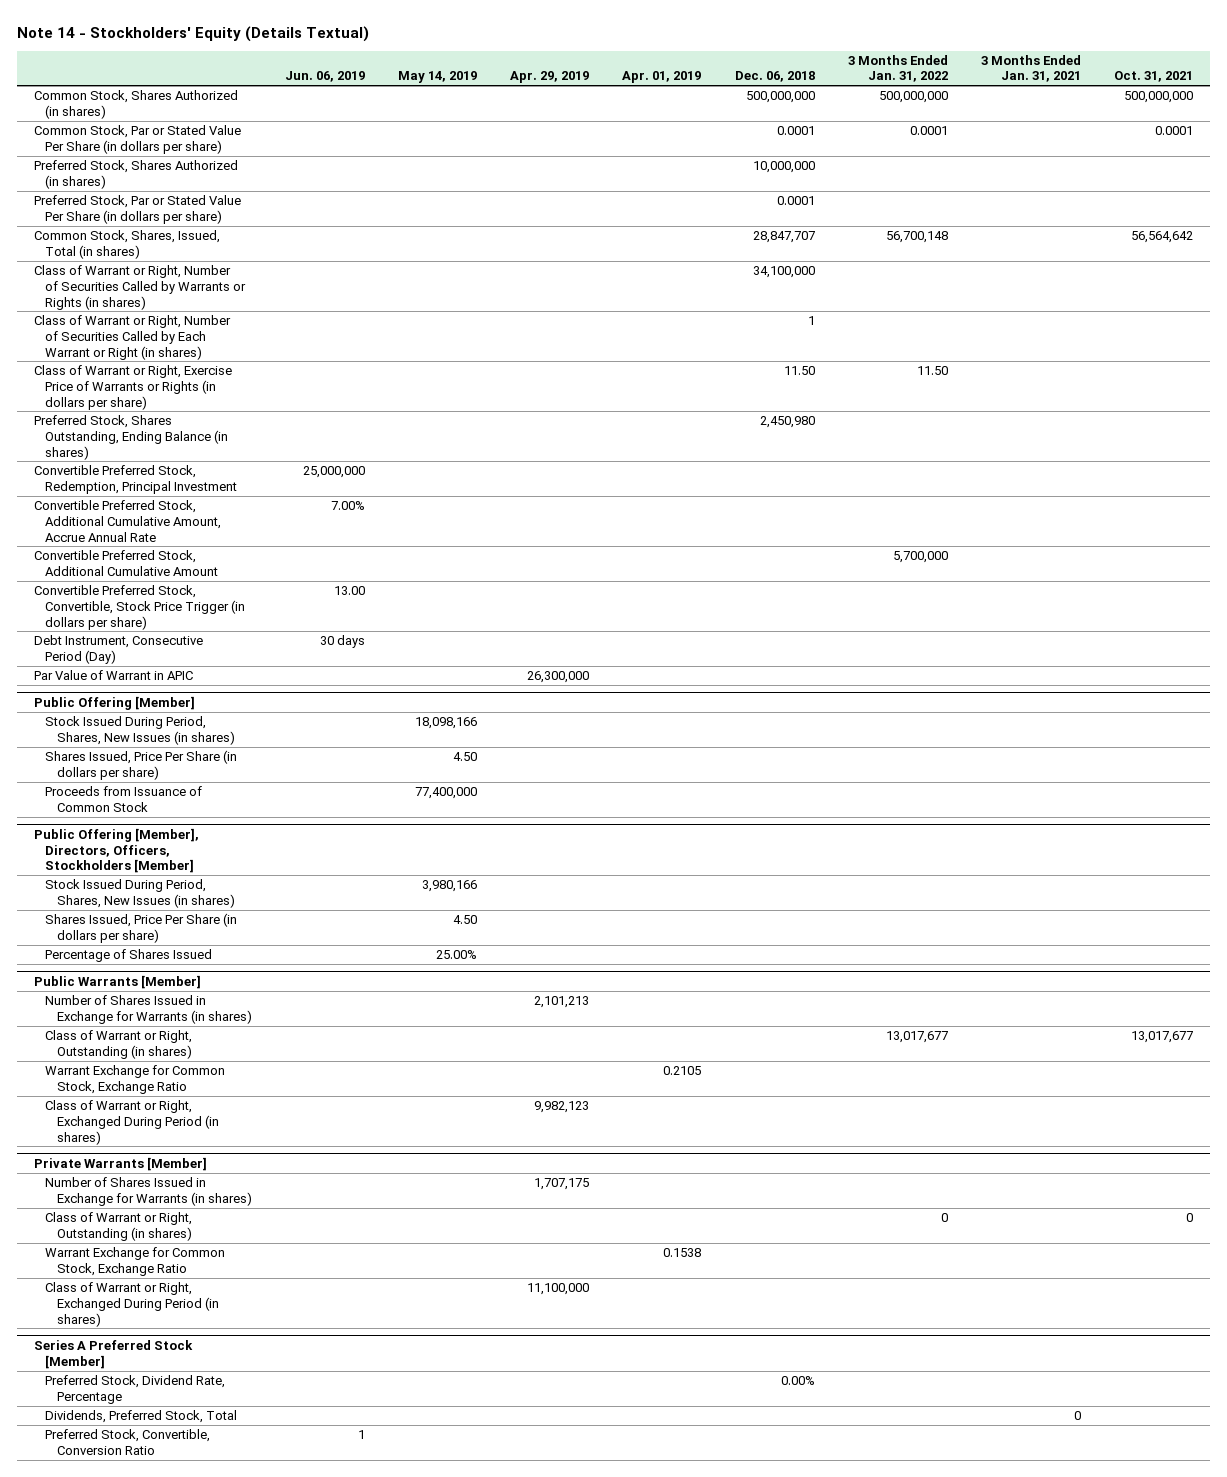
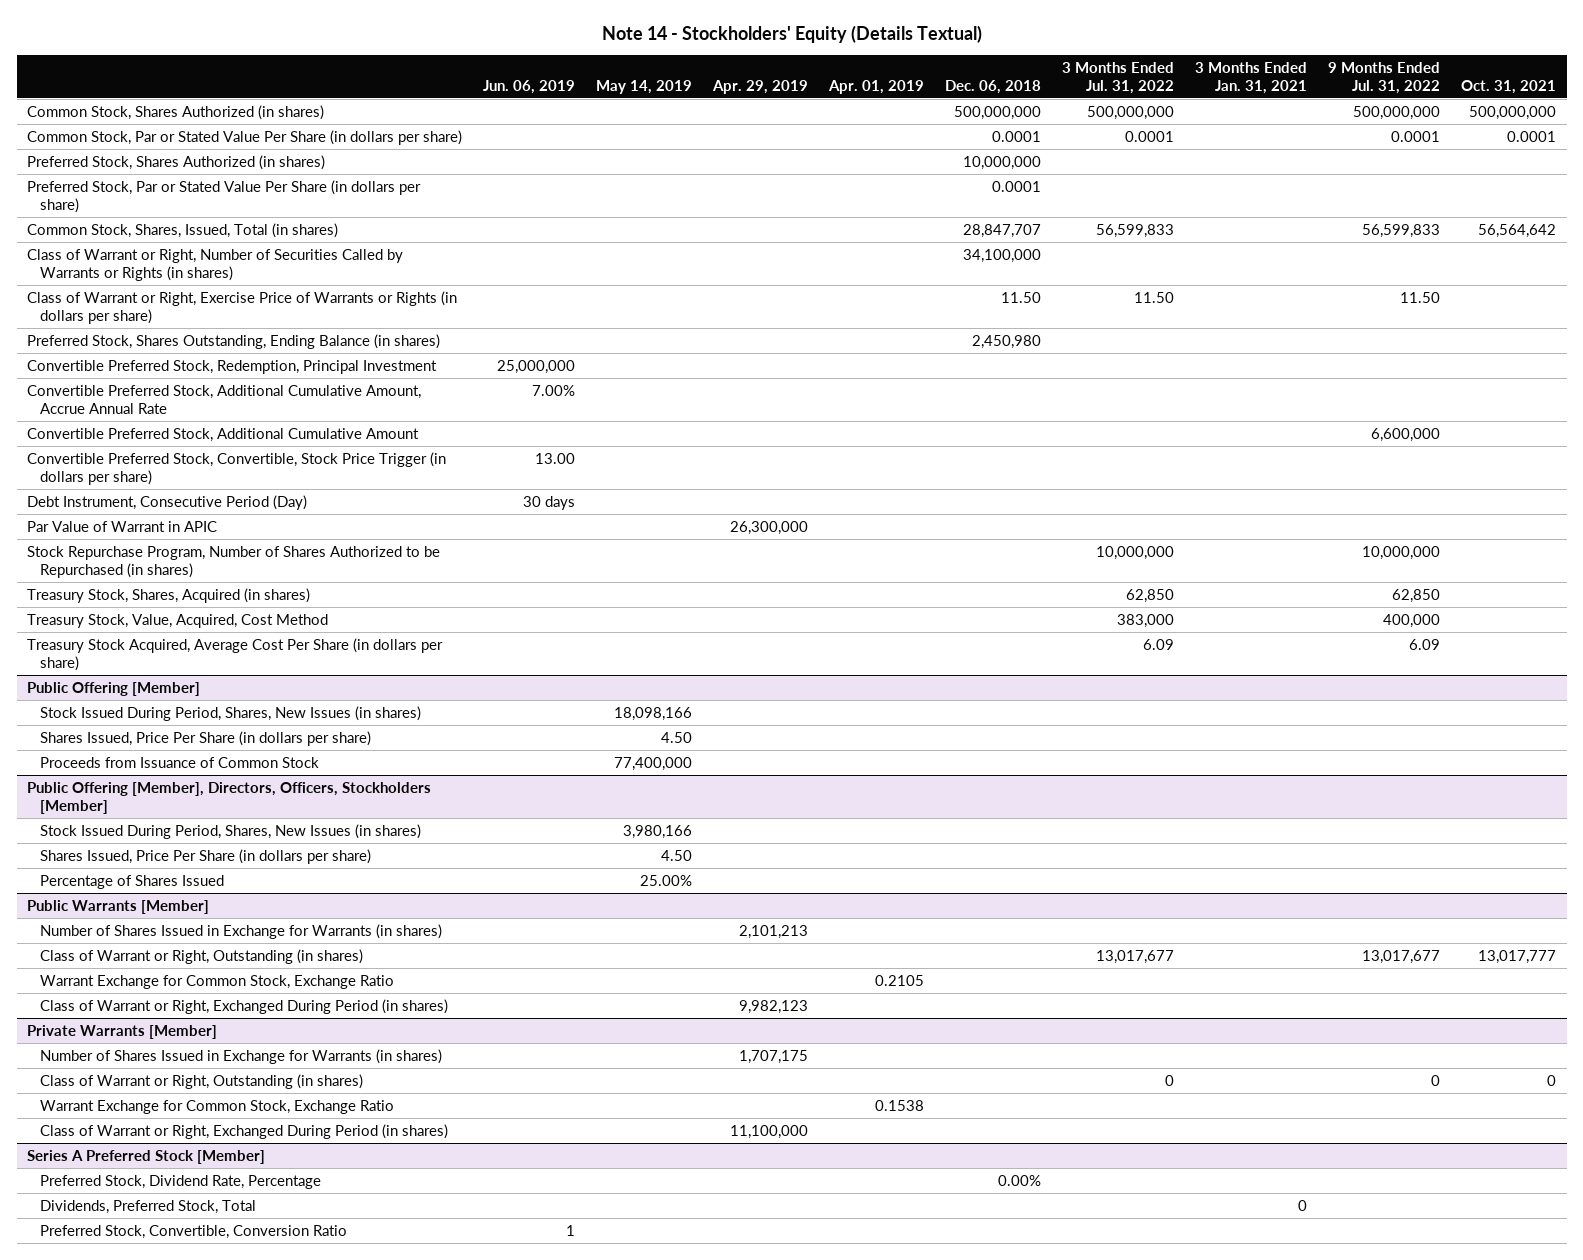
[847,54,948,83] 3 Months Ended Jan. 31, 2022 -> none
none -> [1062,61,1175,94] 3 Months Ended Jul. 31, 2022
none -> [1328,61,1441,94] 9 Months Ended Jul. 31, 2022
[33,315,231,360] Class of Warrant or Right, Number of Securities Called by Each Warrant or Right (in shares) -> none
none -> [27,545,441,578] Stock Repurchase Program, Number of Shares Authorized to be Repurchased (in shares)
none -> [27,587,311,603] Treasury Stock, Shares, Acquired (in shares)
none -> [27,613,329,628] Treasury Stock, Value, Acquired, Cost Method
none -> [27,637,444,671] Treasury Stock Acquired, Average Cost Per Share (in dollars per share)
[1131,1031,1194,1044] 13,017,677 -> [1478,949,1557,964] 13,017,777

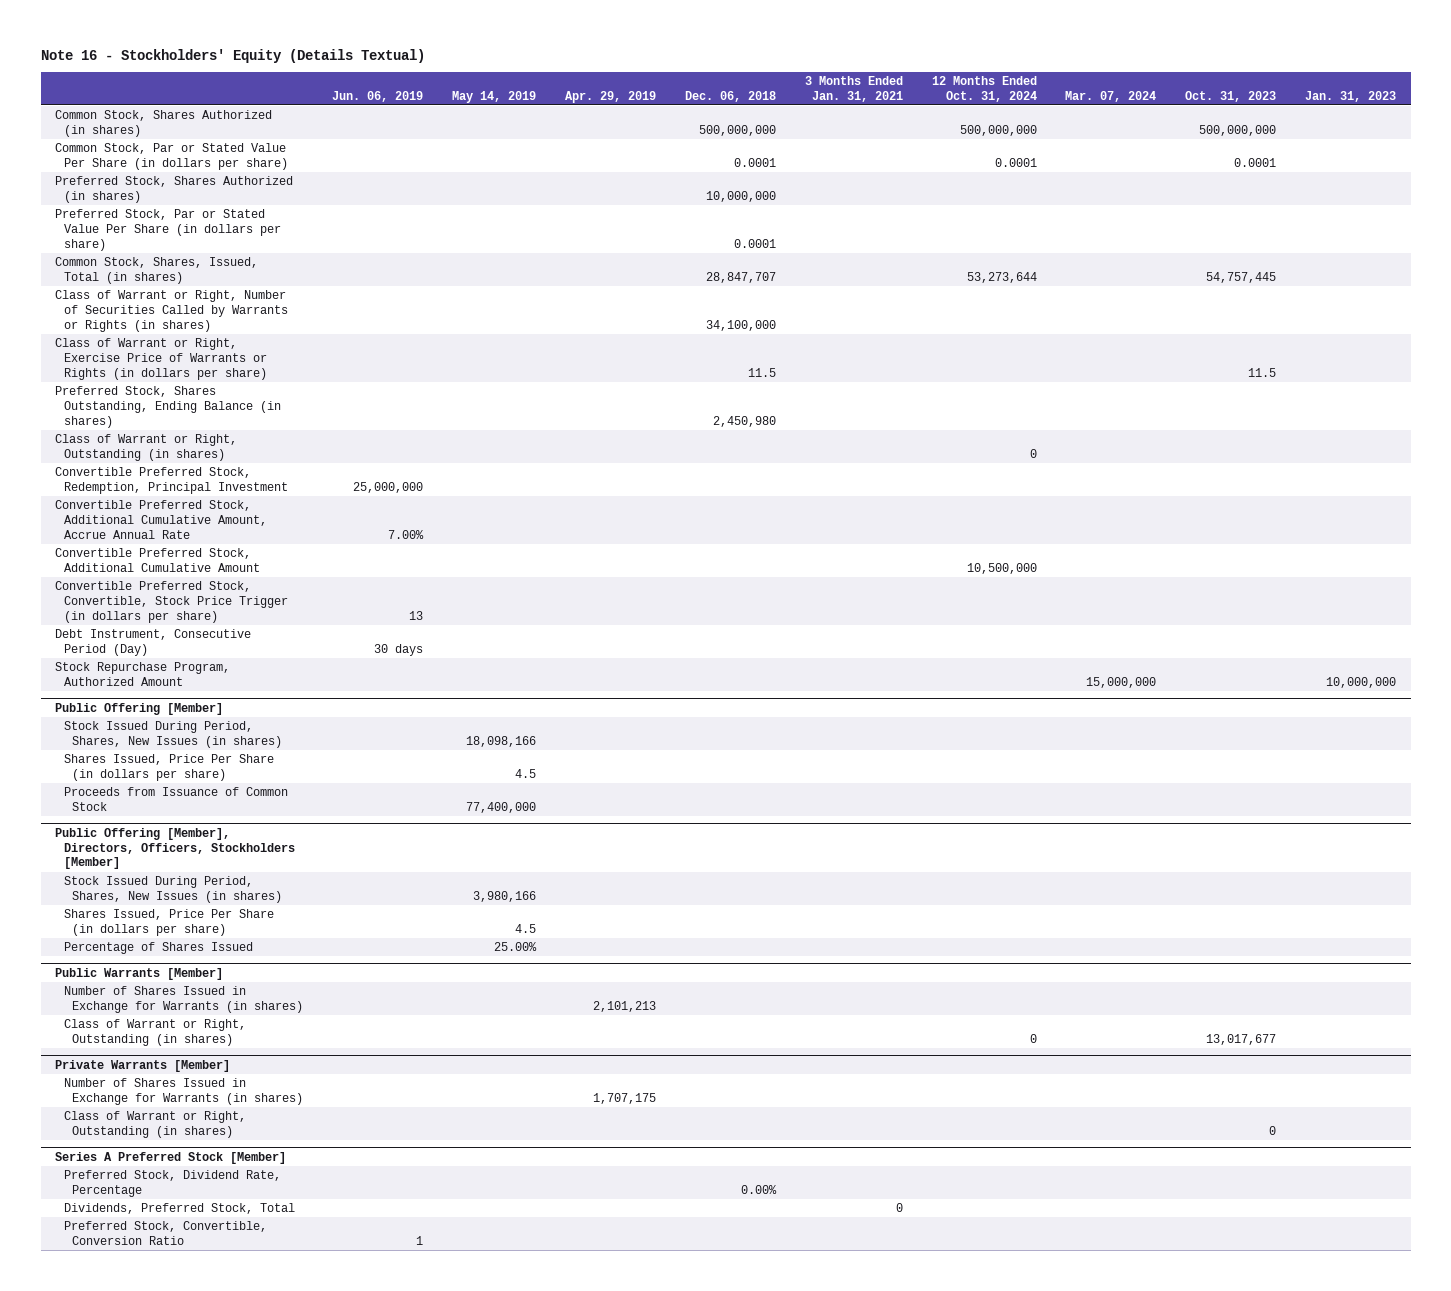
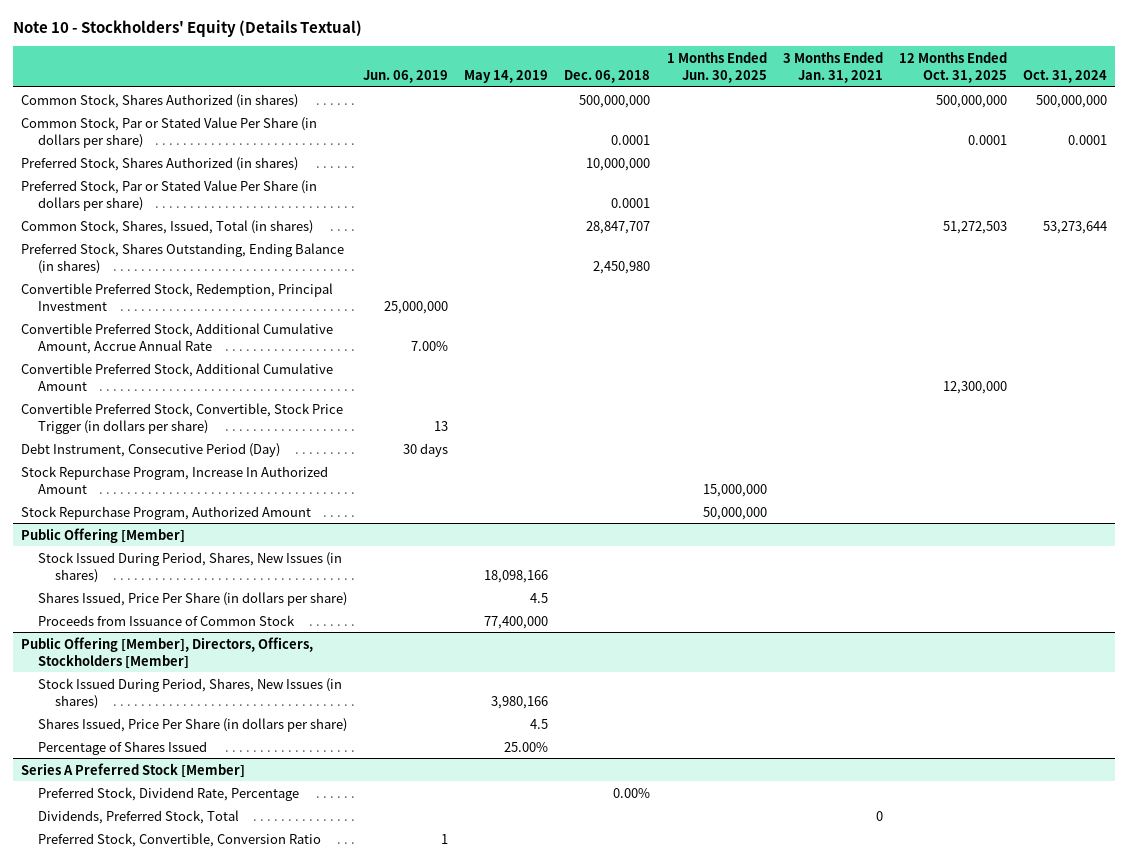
[40,48,425,63] Note 16 - Stockholders' Equity (Details Textual) -> [12,20,362,38] Note 10 - Stockholders' Equity (Details Textual)
[564,90,656,103] Apr. 29, 2019 -> none
[931,75,1037,102] 12 Months Ended Oct. 31, 2024 -> none
[1065,90,1157,102] Mar. 07, 2024 -> none
[1185,90,1277,102] Oct. 31, 2023 -> none
[1305,90,1397,102] Jan. 31, 2023 -> none
none -> [666,51,767,83] 1 Months Ended Jun. 30, 2025
none -> [898,51,1007,83] 12 Months Ended Oct. 31, 2025
none -> [1023,69,1108,83] Oct. 31, 2024
[55,290,288,333] Class of Warrant or Right, Number of Securities Called by Warrants or Rights (in shares) -> none
[55,338,267,381] Class of Warrant or Right, Exercise Price of Warrants or Rights (in dollars per share) -> none
[55,434,238,462] Class of Warrant or Right, Outstanding (in shares) -> none
none -> [21,465,329,494] Stock Repurchase Program, Increase In Authorized Amount
[55,967,224,980] Public Warrants [Member] -> none
[63,986,304,1014] Number of Shares Issued in Exchange for Warrants (in shares) -> none
[63,1019,246,1047] Class of Warrant or Right, Outstanding (in shares) -> none
[55,1059,231,1072] Private Warrants [Member] -> none
[63,1078,304,1106] Number of Shares Issued in Exchange for Warrants (in shares) -> none
[63,1111,246,1139] Class of Warrant or Right, Outstanding (in shares) -> none

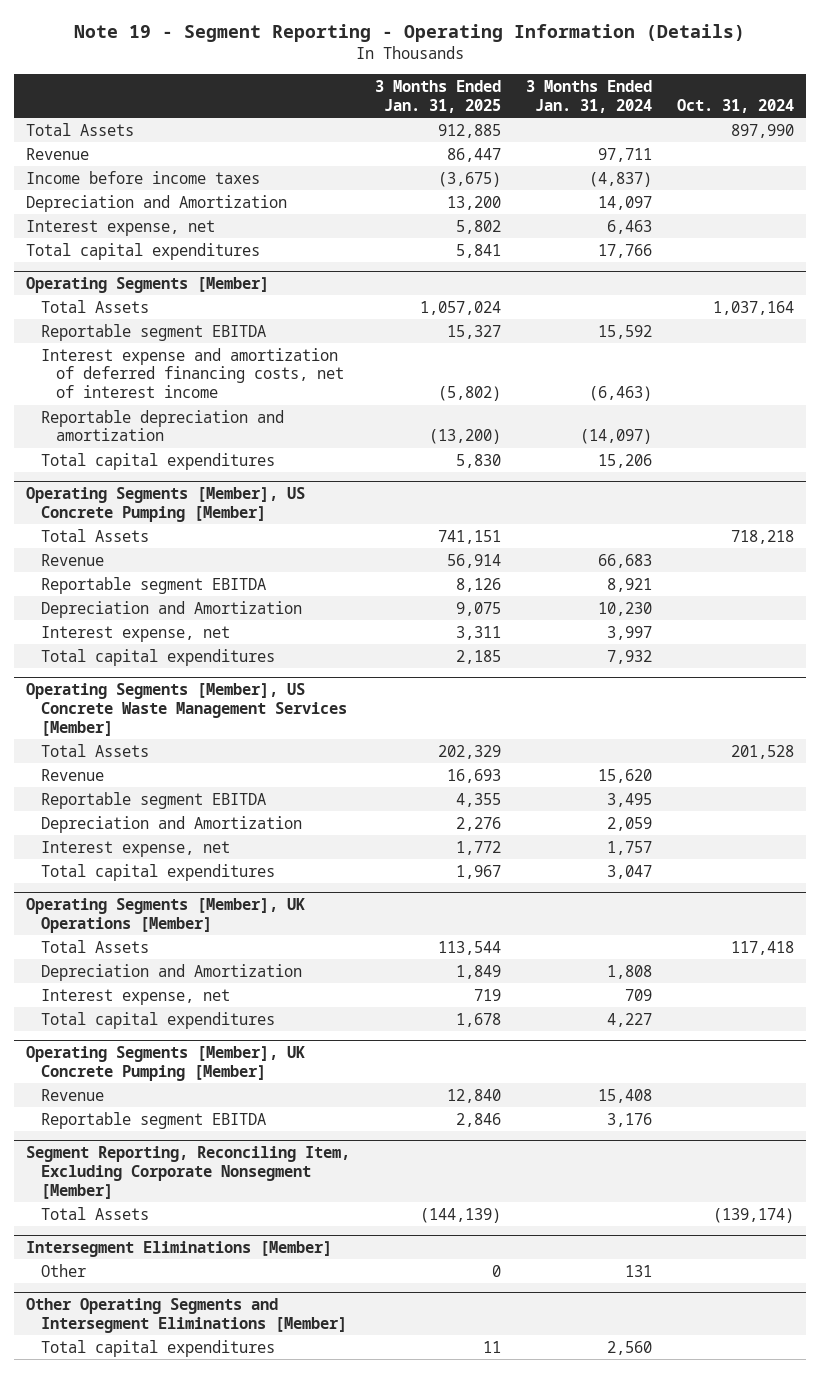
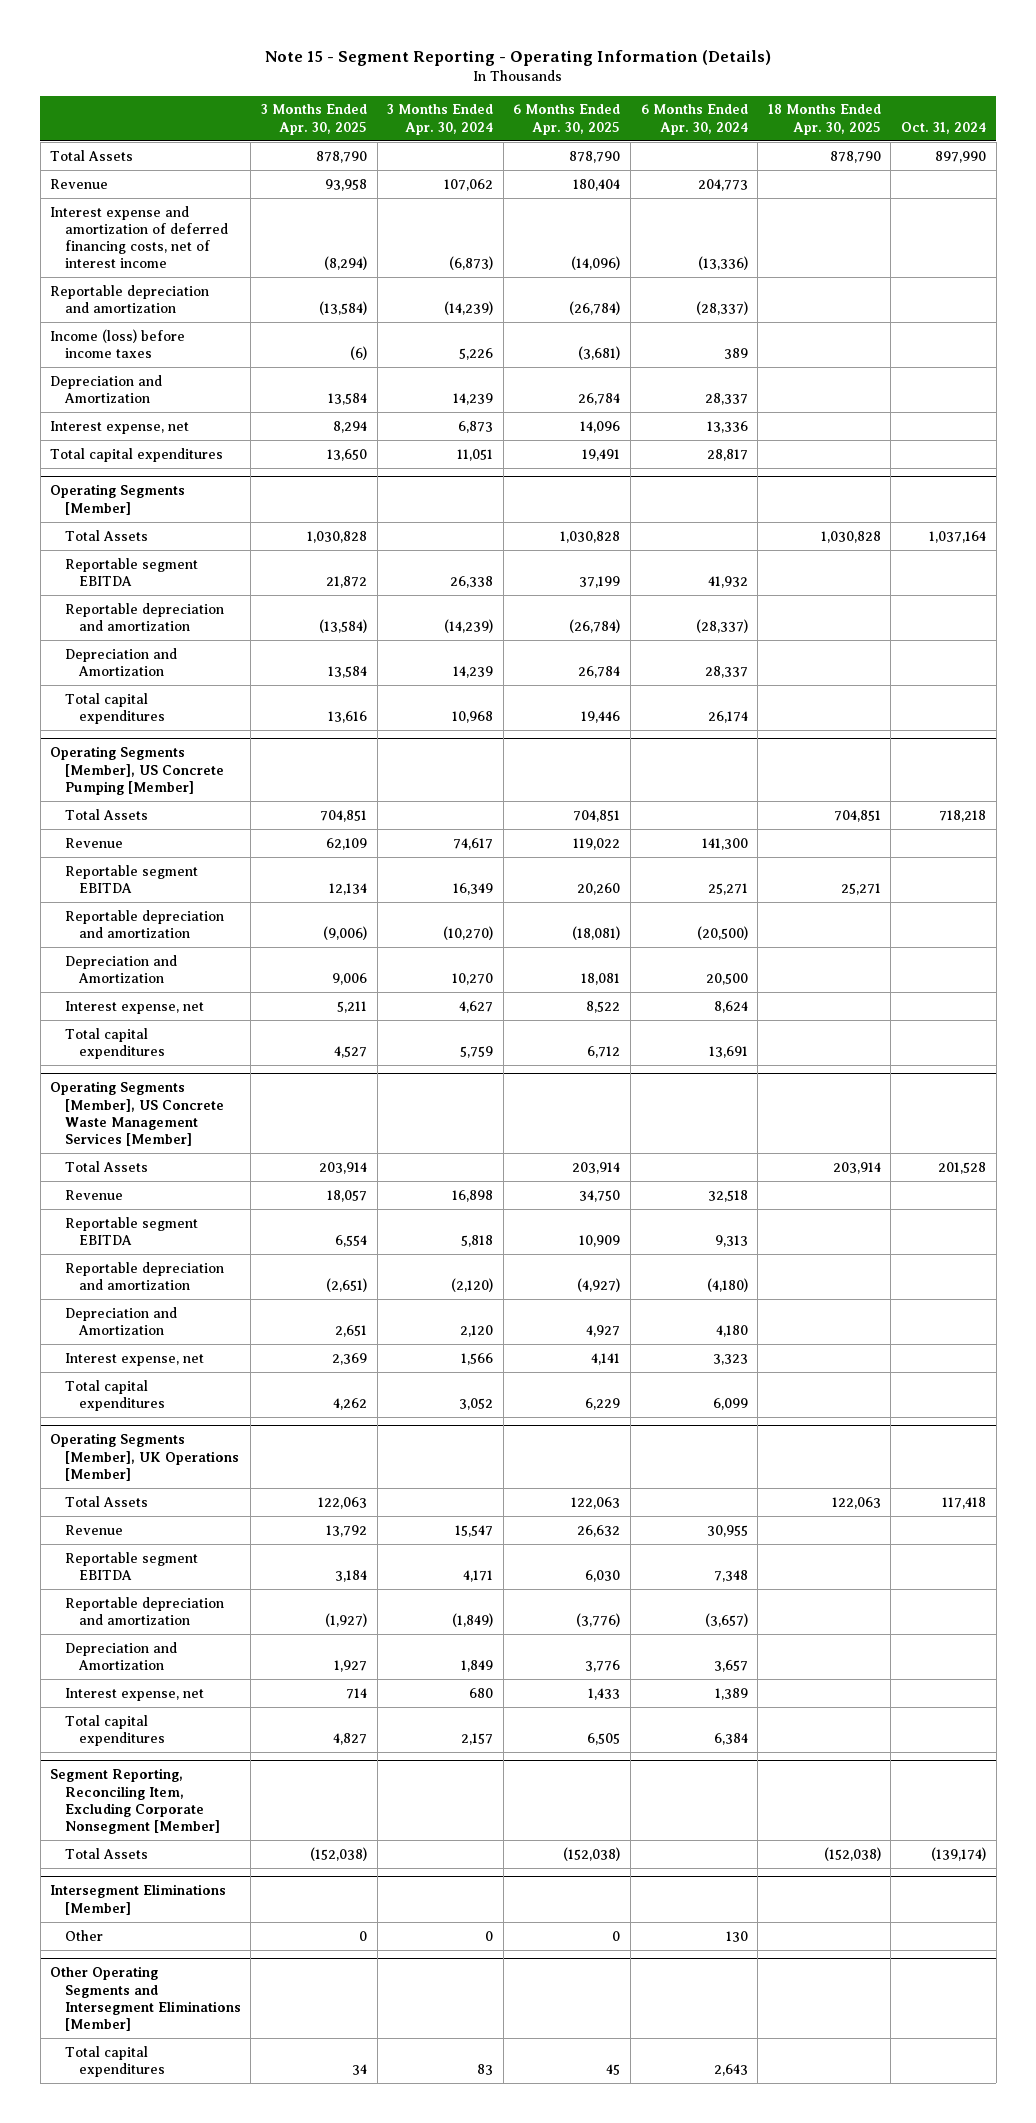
[73,23,745,42] Note 19 - Segment Reporting - Operating Information (Details) -> [265,50,772,67] Note 15 - Segment Reporting - Operating Information (Details)
[374,79,501,113] 3 Months Ended Jan. 31, 2025 -> none
[525,79,652,113] 3 Months Ended Jan. 31, 2024 -> none
none -> [261,104,368,135] 3 Months Ended Apr. 30, 2025
none -> [387,104,494,135] 3 Months Ended Apr. 30, 2024
none -> [513,104,621,135] 6 Months Ended Apr. 30, 2025
none -> [640,104,748,135] 6 Months Ended Apr. 30, 2024
none -> [767,104,881,135] 18 Months Ended Apr. 30, 2025
none -> [50,205,228,269] Interest expense and amortization of deferred financing costs, net of interest income
none -> [50,284,210,313] Reportable depreciation and amortization
[26,170,261,184] Income before income taxes -> [50,328,186,358] Income (loss) before income taxes
[41,347,345,399] Interest expense and amortization of deferred financing costs, net of interest income -> none
none -> [64,647,177,676] Depreciation and Amortization
none -> [64,909,224,938] Reportable depreciation and amortization
none -> [64,1261,224,1290] Reportable depreciation and amortization
none -> [64,1524,123,1535] Revenue
none -> [64,1551,198,1580] Reportable segment EBITDA
none -> [64,1596,224,1625] Reportable depreciation and amortization
[26,1046,306,1081] Operating Segments [Member], UK Concrete Pumping [Member] -> none
[41,1088,105,1101] Revenue -> none
[41,1111,267,1129] Reportable segment EBITDA -> none

